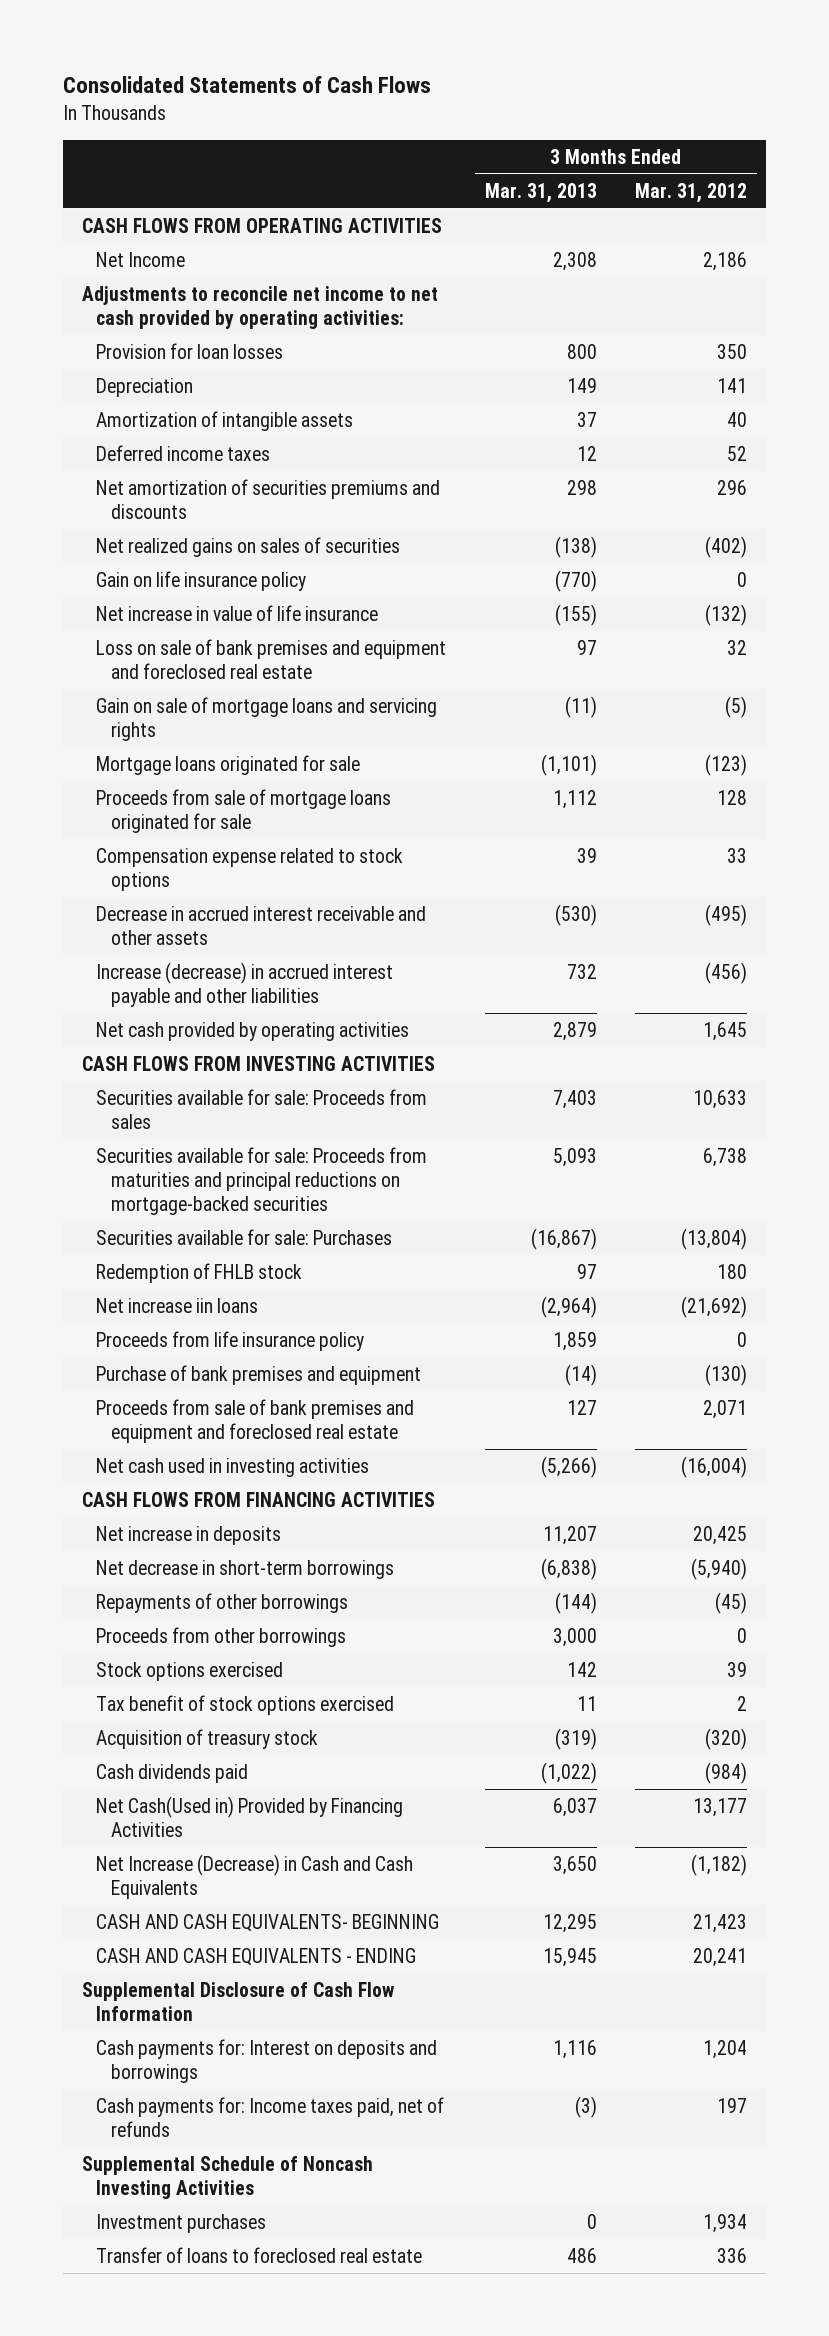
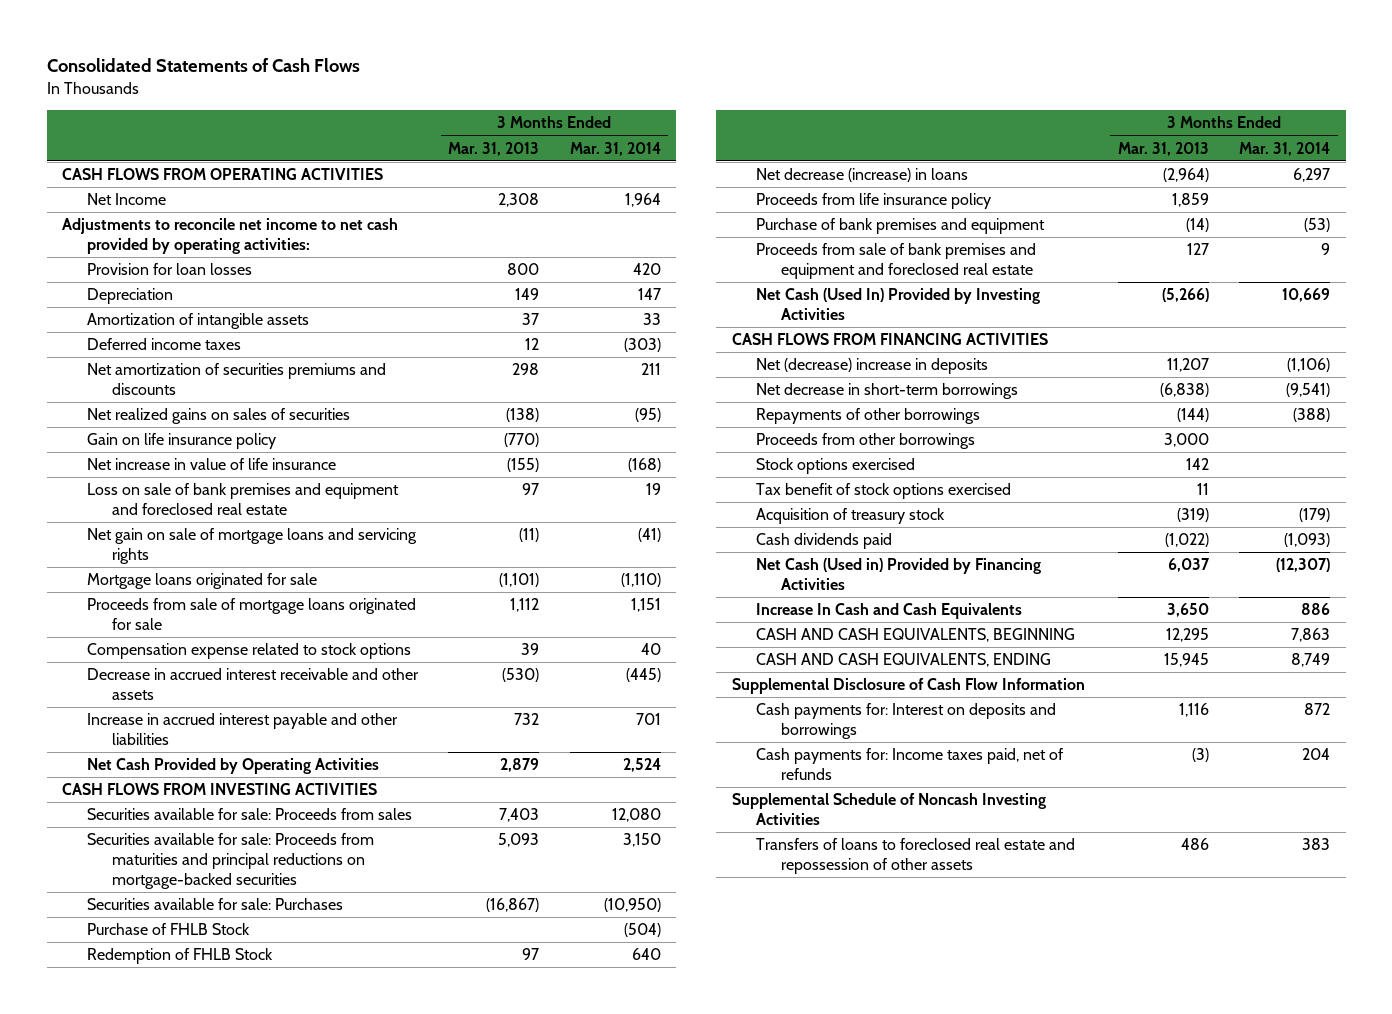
[634,182,747,203] Mar. 31, 2012 -> none
none -> [569,141,661,156] Mar. 31, 2014
[96,697,438,741] Gain on sale of mortgage loans and servicing rights -> [86,528,417,565] Net gain on sale of mortgage loans and servicing rights
[96,962,394,1007] Increase (decrease) in accrued interest payable and other liabilities -> [86,713,398,746] Increase in accrued interest payable and other liabilities
[96,1022,410,1042] Net cash provided by operating activities -> [86,758,379,775] Net Cash Provided by Operating Activities
none -> [86,923,250,936] Purchase of FHLB Stock
[96,1263,303,1284] Redemption of FHLB stock -> [86,948,273,965] Redemption of FHLB Stock
[96,1298,259,1314] Net increase iin loans -> [756,168,969,183] Net decrease (increase) in loans
[96,1458,370,1478] Net cash used in investing activities -> [756,288,1041,321] Net Cash (Used In) Provided by Investing Activities
[96,1526,282,1546] Net increase in deposits -> [756,358,989,375] Net (decrease) increase in deposits
[96,1796,404,1837] Net Cash(Used in) Provided by Financing Activities -> [756,558,1042,591] Net Cash (Used in) Provided by Financing Activities
[96,1854,414,1899] Net Increase (Decrease) in Cash and Cash Equivalents -> [756,603,1023,620] Increase In Cash and Cash Equivalents
[96,1914,440,1933] CASH AND CASH EQUIVALENTS- BEGINNING -> [756,628,1076,643] CASH AND CASH EQUIVALENTS, BEGINNING
[96,1948,417,1967] CASH AND CASH EQUIVALENTS - ENDING -> [756,653,1052,668] CASH AND CASH EQUIVALENTS, ENDING
[96,2214,267,2234] Investment purchases -> none
[96,2247,423,2264] Transfer of loans to foreclosed real estate -> [756,838,1076,875] Transfers of loans to foreclosed real estate and repossession of other assets

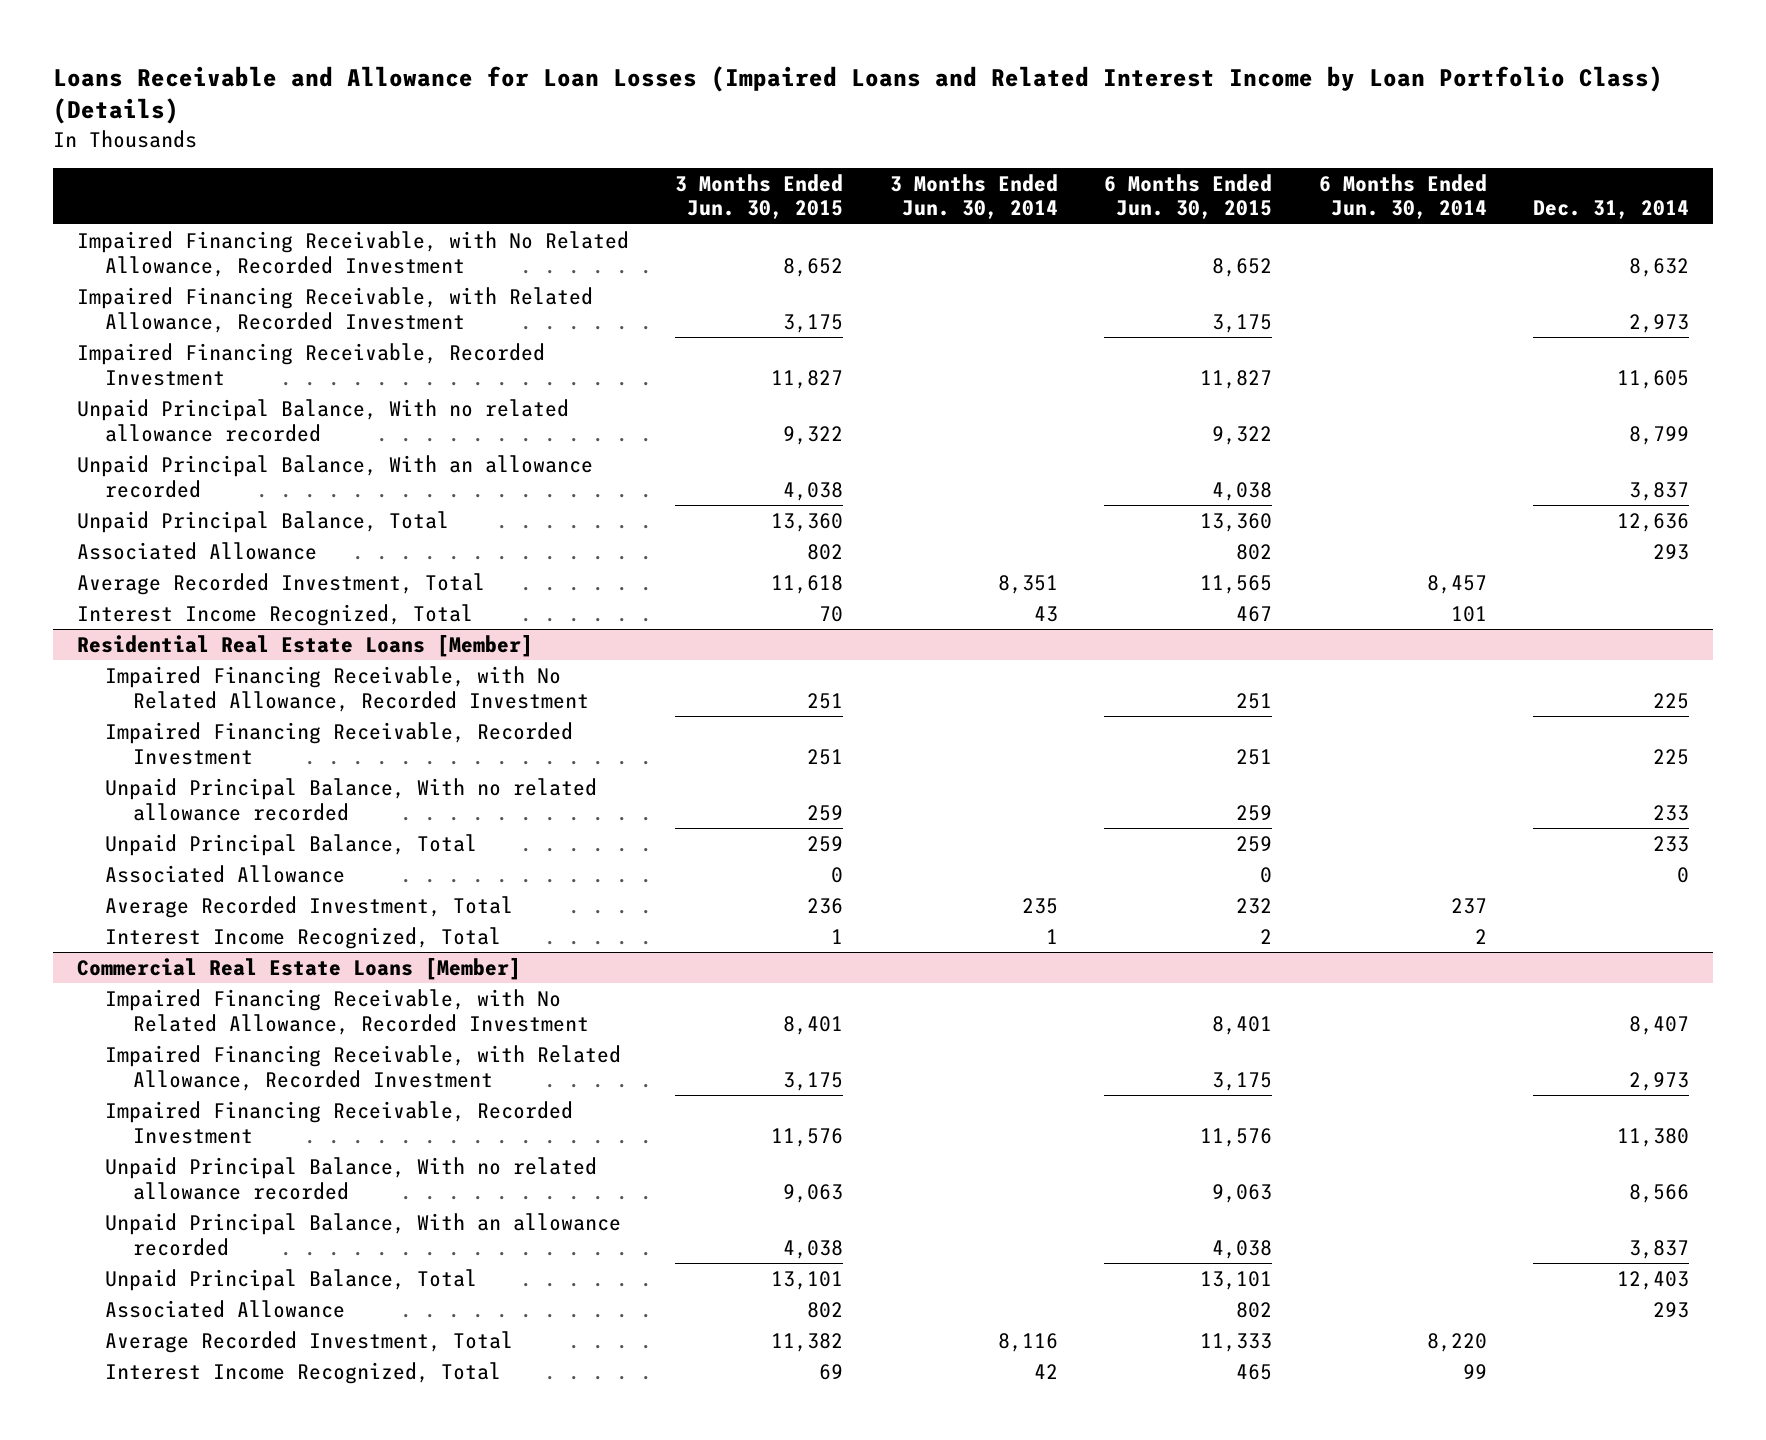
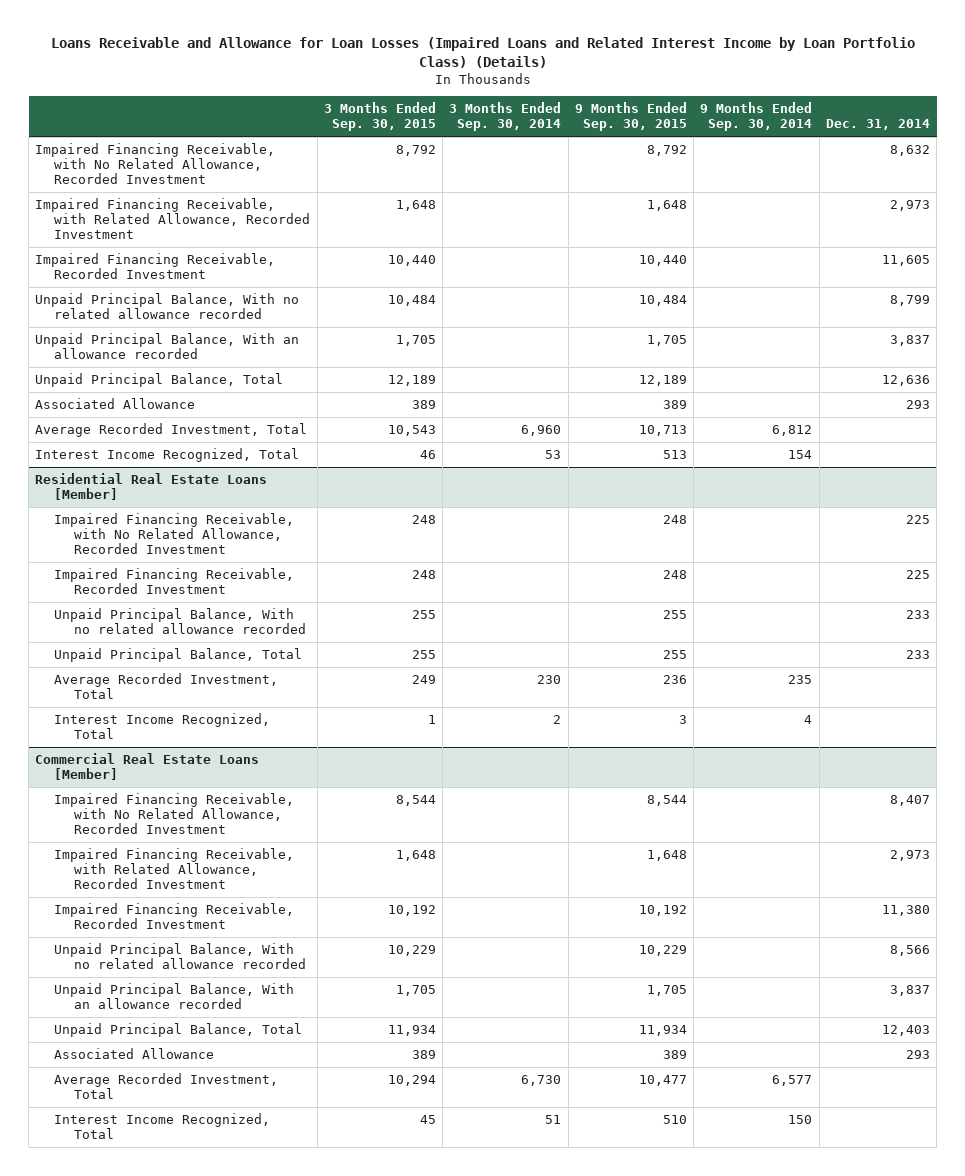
[675,173,844,220] 3 Months Ended Jun. 30, 2015 -> none
[889,173,1058,220] 3 Months Ended Jun. 30, 2014 -> none
[1104,173,1273,220] 6 Months Ended Jun. 30, 2015 -> none
[1318,173,1487,220] 6 Months Ended Jun. 30, 2014 -> none
none -> [323,102,436,132] 3 Months Ended Sep. 30, 2015
none -> [449,102,562,132] 3 Months Ended Sep. 30, 2014
none -> [574,102,687,132] 9 Months Ended Sep. 30, 2015
none -> [700,102,813,132] 9 Months Ended Sep. 30, 2014
[104,864,345,883] Associated Allowance -> none

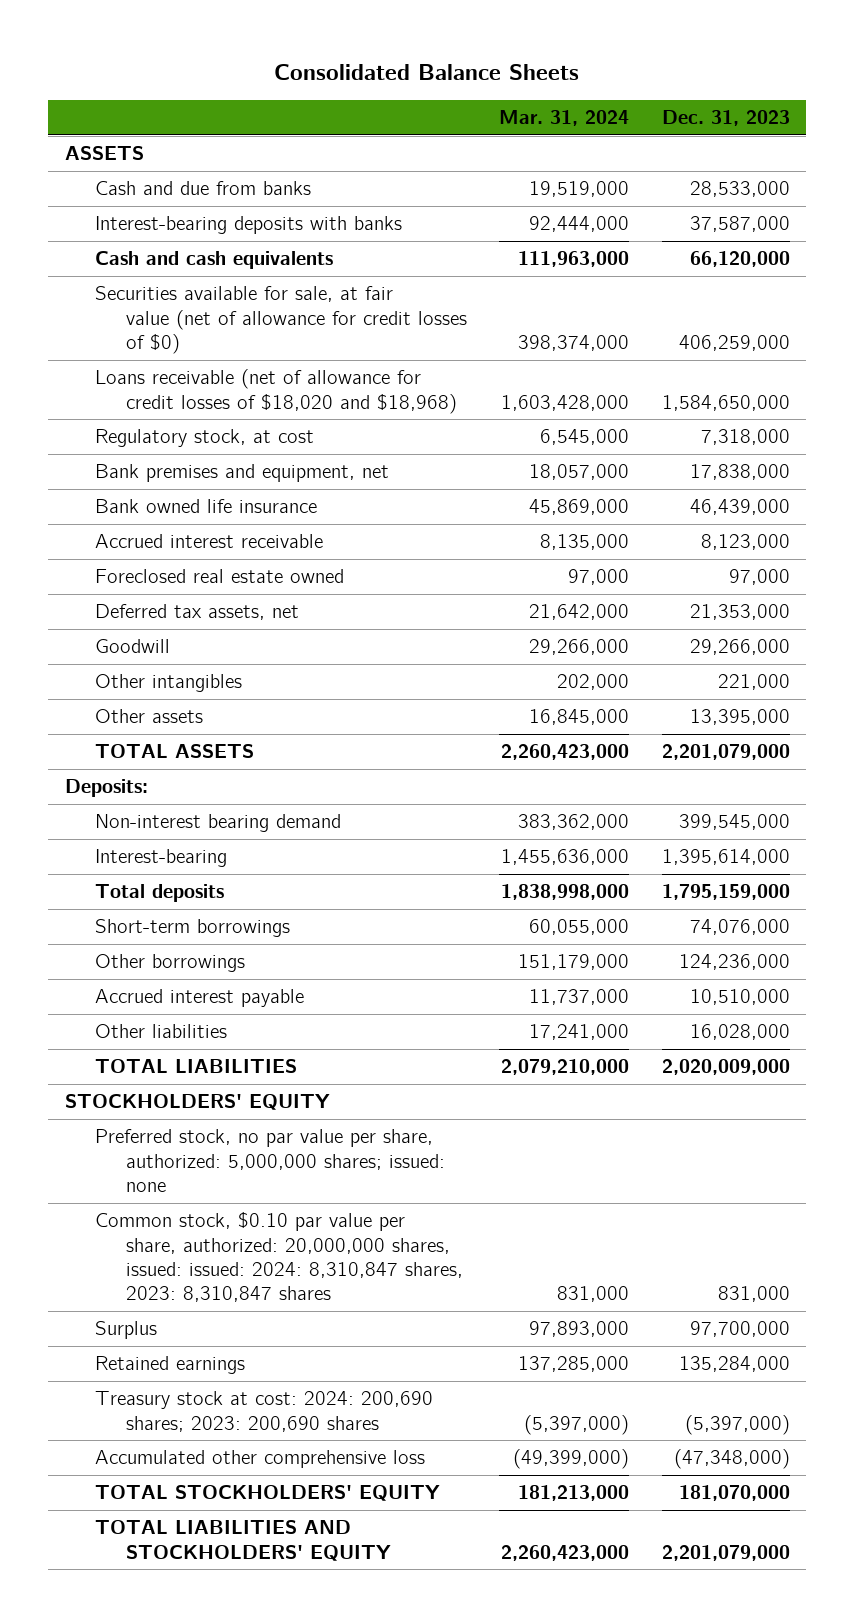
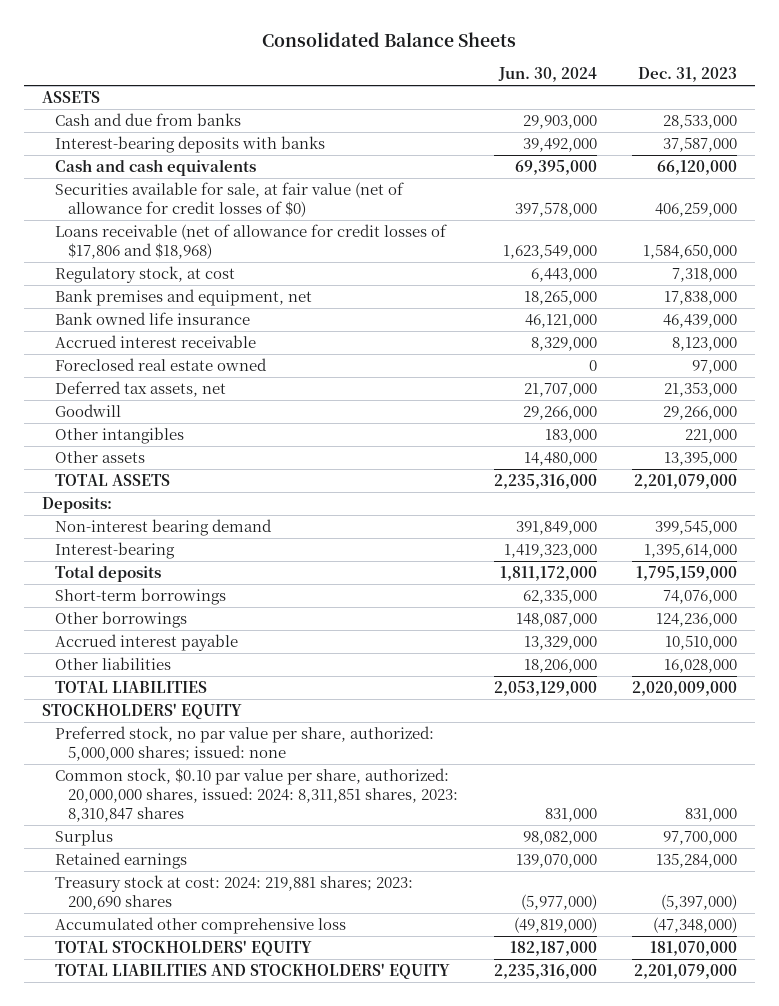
[499,110,630,127] Mar. 31, 2024 -> none
none -> [497,67,597,83] Jun. 30, 2024
[95,369,457,414] Loans receivable (net of allowance for credit losses of $18,020 and $18,968) -> [54,223,447,259] Loans receivable (net of allowance for credit losses of $17,806 and $18,968)
[95,1212,463,1303] Common stock, $0.10 par value per share, authorized: 20,000,000 shares, issued: issued: 2024: 8,310,847 shares, 2023: 8,310,847 shares -> [54,767,458,822] Common stock, $0.10 par value per share, authorized: 20,000,000 shares, issued: 2024: 8,311,851 shares, 2023: 8,310,847 shares
[95,1391,434,1432] Treasury stock at cost: 2024: 200,690 shares; 2023: 200,690 shares -> [54,874,413,910] Treasury stock at cost: 2024: 219,881 shares; 2023: 200,690 shares

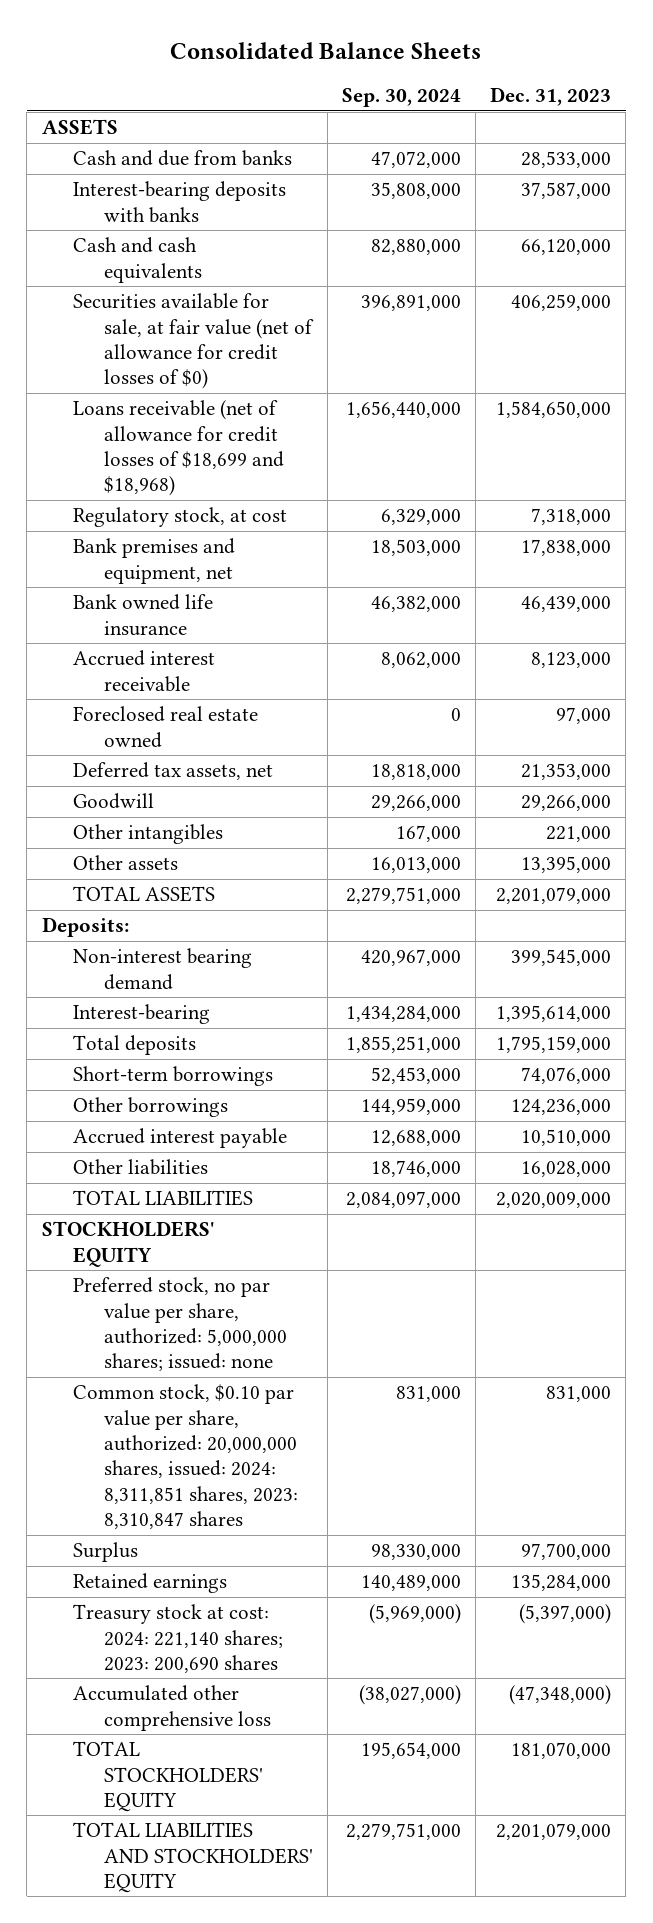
[497,67,597,83] Jun. 30, 2024 -> none
none -> [341,88,461,108] Sep. 30, 2024
[54,223,447,259] Loans receivable (net of allowance for credit losses of $17,806 and $18,968) -> [72,400,284,497] Loans receivable (net of allowance for credit losses of $18,699 and $18,968)
[54,874,413,910] Treasury stock at cost: 2024: 219,881 shares; 2023: 200,690 shares -> [72,1604,283,1673] Treasury stock at cost: 2024: 221,140 shares; 2023: 200,690 shares

